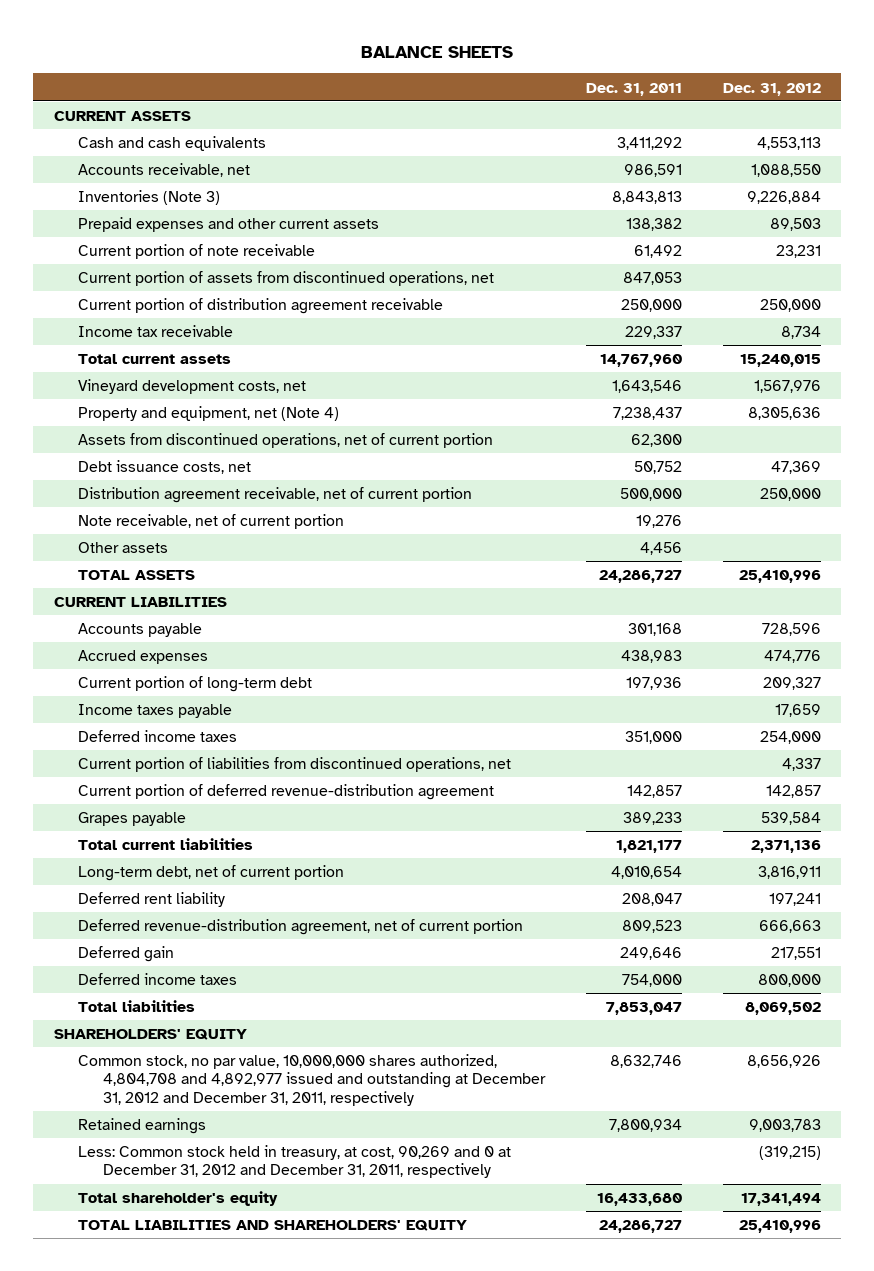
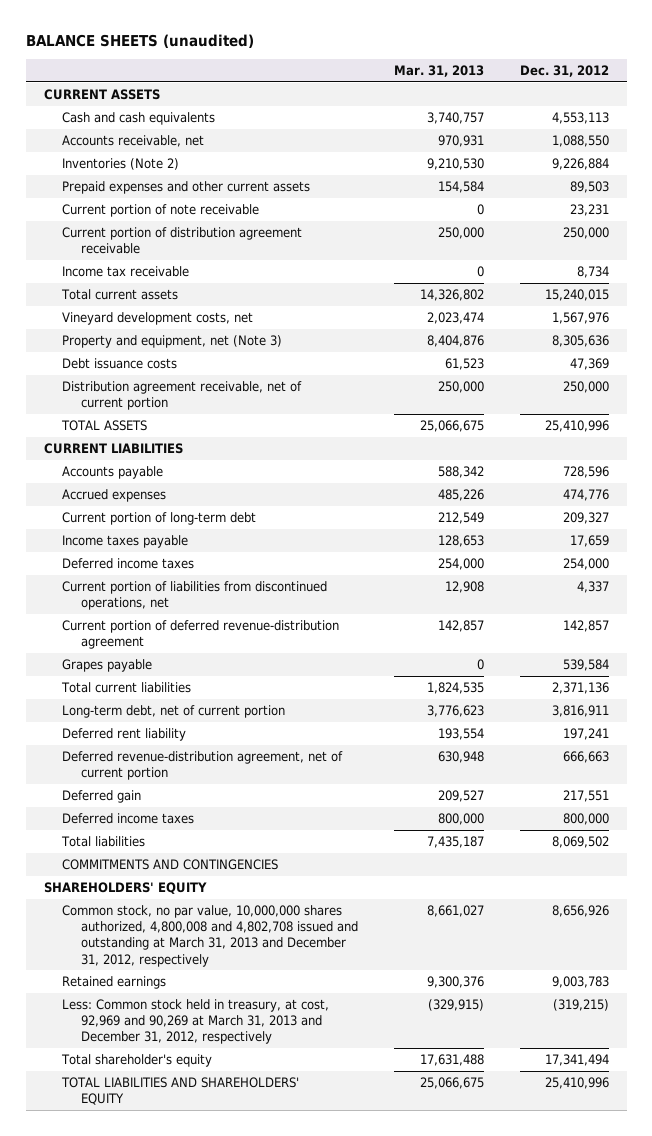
[361,45,514,58] BALANCE SHEETS -> [25,34,254,49] BALANCE SHEETS (unaudited)
[586,82,683,96] Dec. 31, 2011 -> none
none -> [393,65,484,78] Mar. 31, 2013
[78,190,221,206] Inventories (Note 3) -> [62,158,180,171] Inventories (Note 2)
[78,271,495,287] Current portion of assets from discontinued operations, net -> none
[78,433,494,449] Assets from discontinued operations, net of current portion -> none
[78,406,340,422] Property and equipment, net (Note 4) -> [62,335,283,349] Property and equipment, net (Note 3)
[78,460,252,475] Debt issuance costs, net -> [62,358,178,370] Debt issuance costs
[78,514,345,530] Note receivable, net of current portion -> none
[78,542,169,554] Other assets -> none
none -> [62,859,279,871] COMMITMENTS AND CONTINGENCIES
[78,1054,547,1106] Common stock, no par value, 10,000,000 shares authorized, 4,804,708 and 4,892,977 issued and outstanding at December 31, 2012 and December 31, 2011, respectively -> [62,905,359,967] Common stock, no par value, 10,000,000 shares authorized, 4,800,008 and 4,802,708 issued and outstanding at March 31, 2013 and December 31, 2012, respectively
[78,1145,512,1179] Less: Common stock held in treasury, at cost, 90,269 and 0 at December 31, 2012 and December 31, 2011, respectively -> [62,999,330,1045] Less: Common stock held in treasury, at cost, 92,969 and 90,269 at March 31, 2013 and December 31, 2012, respectively

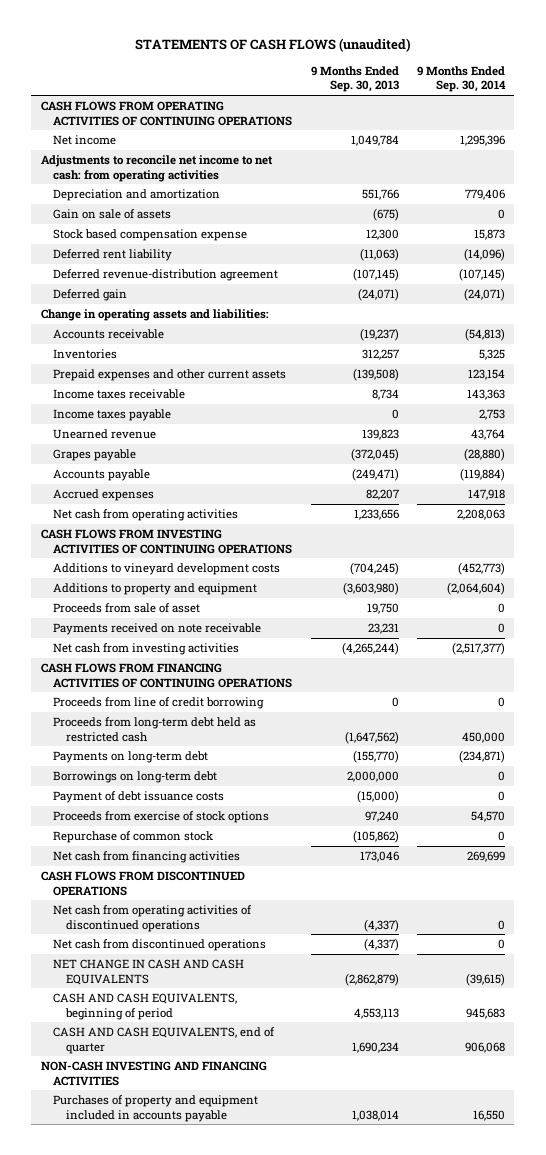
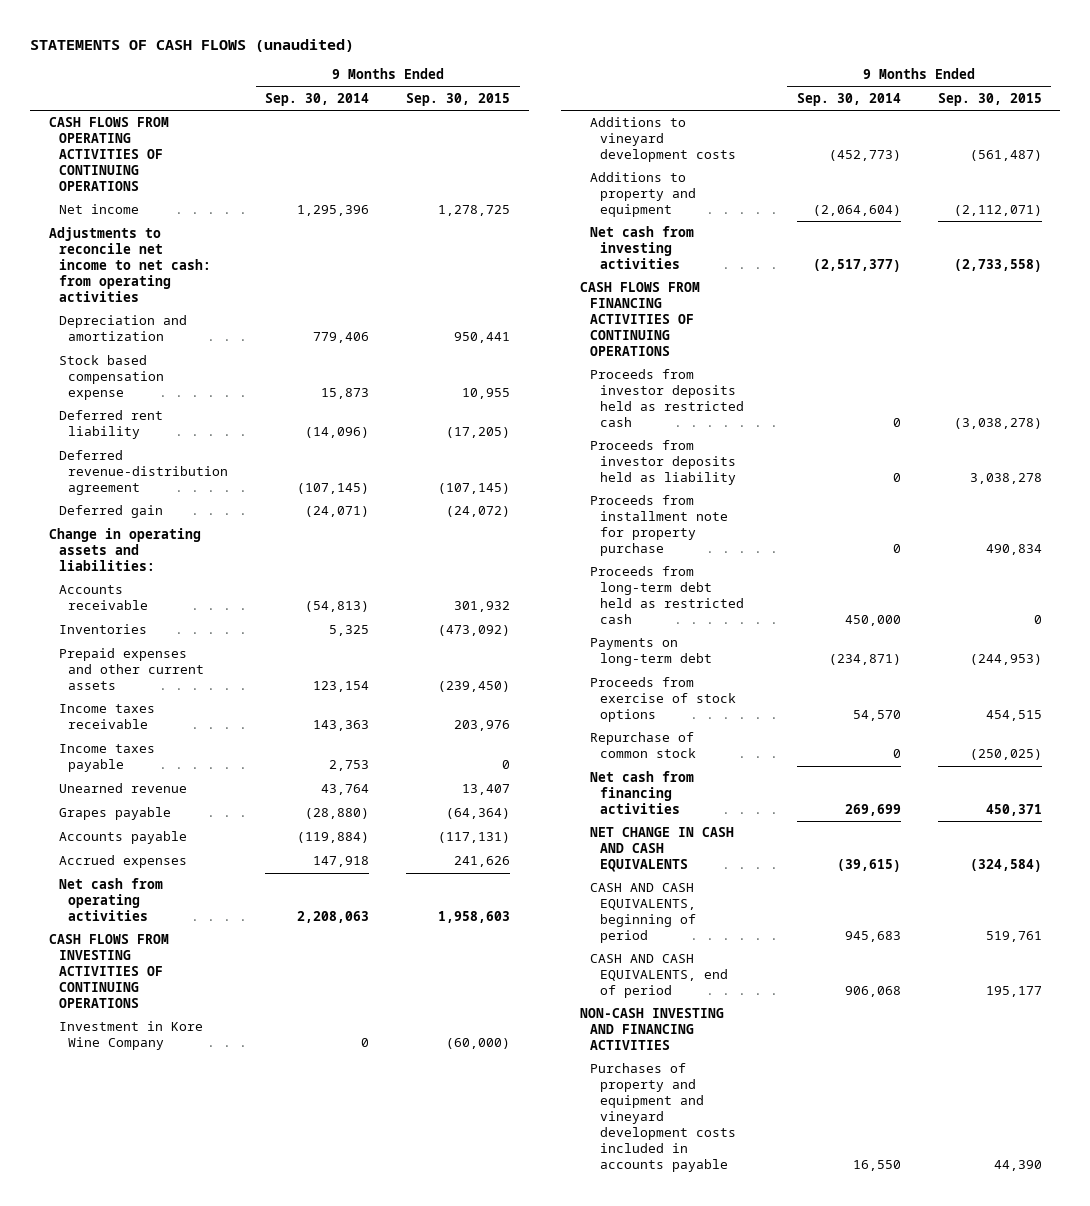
[310,65,399,93] 9 Months Ended Sep. 30, 2013 -> none
none -> [406,92,511,106] Sep. 30, 2015
[53,208,172,219] Gain on sale of assets -> none
none -> [58,1021,203,1051] Investment in Kore Wine Company
[53,602,201,613] Proceeds from sale of asset -> none
[53,622,262,635] Payments received on note receivable -> none
[53,696,265,709] Proceeds from line of credit borrowing -> none
none -> [589,369,744,428] Proceeds from investor deposits held as restricted cash
none -> [589,440,736,486] Proceeds from investor deposits held as liability
none -> [589,495,728,557] Proceeds from installment note for property purchase
[53,770,218,783] Borrowings on long-term debt -> none
[53,790,225,803] Payment of debt issuance costs -> none
[40,870,245,896] CASH FLOWS FROM DISCONTINUED OPERATIONS -> none
[53,904,253,932] Net cash from operating activities of discontinued operations -> none
[53,938,267,951] Net cash from discontinued operations -> none
[53,1026,276,1054] CASH AND CASH EQUIVALENTS, end of quarter -> [589,954,728,999] CASH AND CASH EQUIVALENTS, end of period
[53,1094,259,1122] Purchases of property and equipment included in accounts payable -> [589,1063,736,1172] Purchases of property and equipment and vineyard development costs included in accounts payable

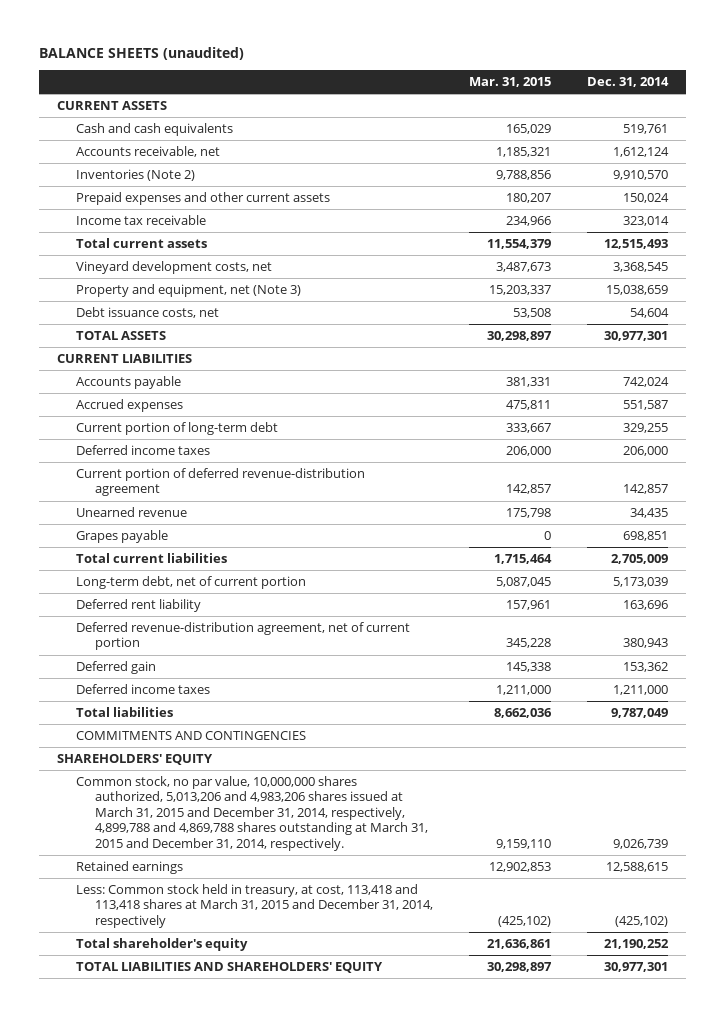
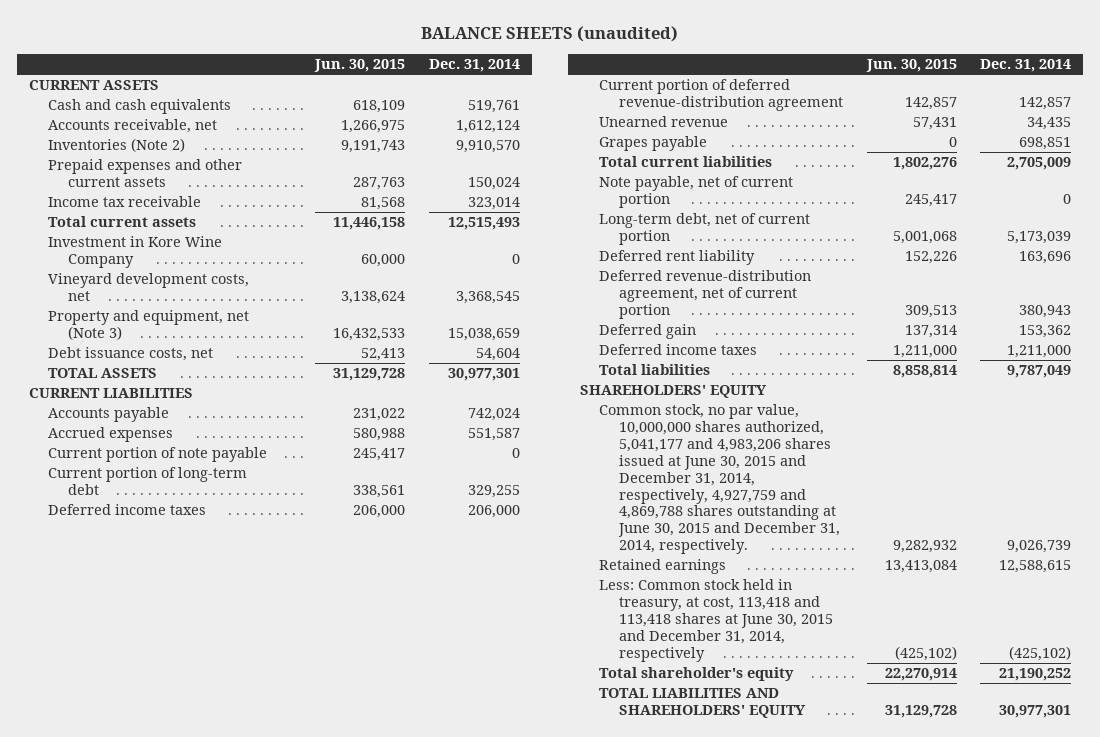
[468,77,551,88] Mar. 31, 2015 -> none
none -> [314,59,406,73] Jun. 30, 2015
none -> [48,236,223,269] Investment in Kore Wine Company
none -> [48,447,268,463] Current portion of note payable
none -> [599,176,794,209] Note payable, net of current portion
[75,731,306,741] COMMITMENTS AND CONTINGENCIES -> none
[75,776,428,851] Common stock, no par value, 10,000,000 shares authorized, 5,013,206 and 4,983,206 shares issued at March 31, 2015 and December 31, 2014, respectively, 4,899,788 and 4,869,788 shares outstanding at March 31, 2015 and December 31, 2014, respectively. -> [599,404,840,554] Common stock, no par value, 10,000,000 shares authorized, 5,041,177 and 4,983,206 shares issued at June 30, 2015 and December 31, 2014, respectively, 4,927,759 and 4,869,788 shares outstanding at June 30, 2015 and December 31, 2014, respectively.
[75,884,433,928] Less: Common stock held in treasury, at cost, 113,418 and 113,418 shares at March 31, 2015 and December 31, 2014, respectively -> [599,579,833,662] Less: Common stock held in treasury, at cost, 113,418 and 113,418 shares at June 30, 2015 and December 31, 2014, respectively

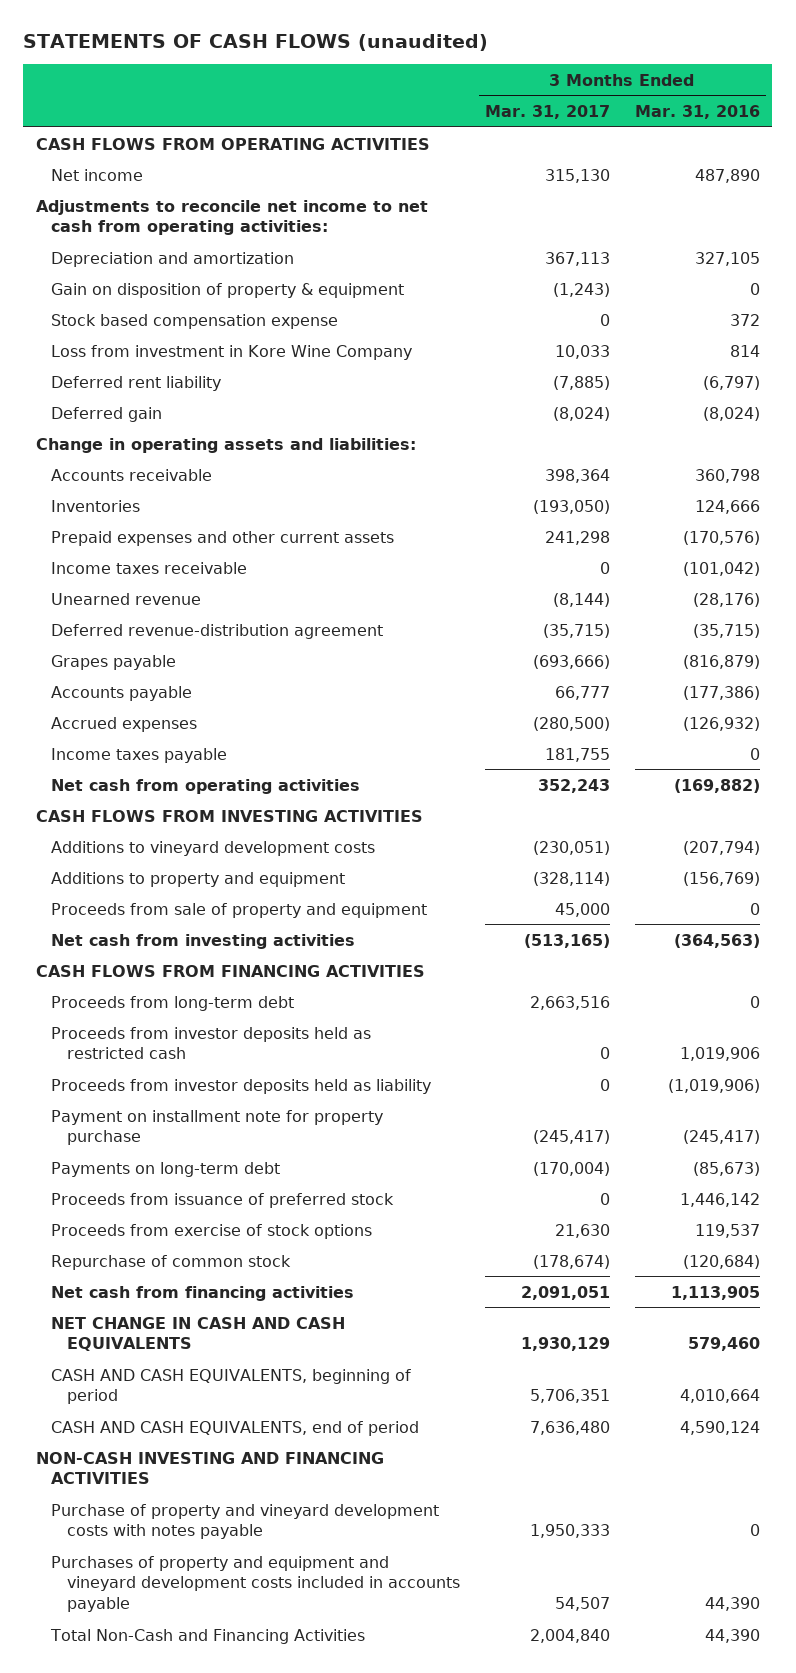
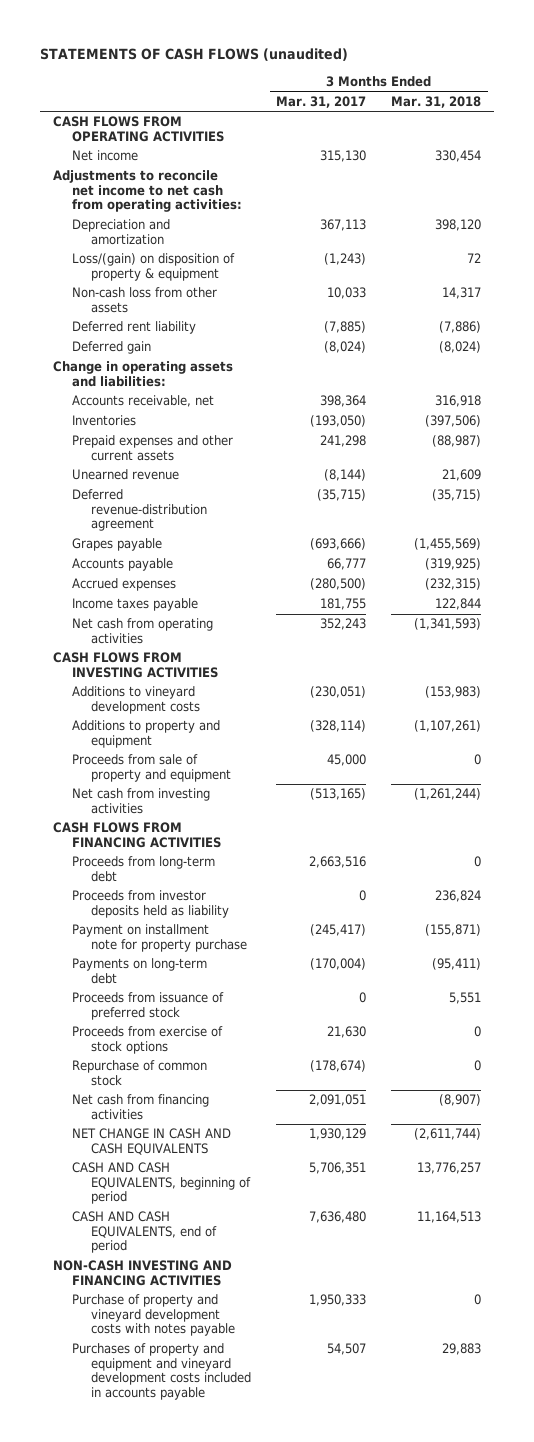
[634,105,760,120] Mar. 31, 2016 -> none
none -> [391,95,482,108] Mar. 31, 2018
[51,313,339,329] Stock based compensation expense -> none
[51,282,405,298] Gain on disposition of property & equipment -> [71,253,235,281] Loss/(gain) on disposition of property & equipment
[51,344,413,360] Loss from investment in Kore Wine Company -> [71,287,217,313] Non-cash loss from other assets
[51,468,213,481] Accounts receivable -> [71,395,214,408] Accounts receivable, net
[51,561,248,574] Income taxes receivable -> none
[51,1026,372,1060] Proceeds from investor deposits held as restricted cash -> none
[50,1628,366,1644] Total Non-Cash and Financing Activities -> none

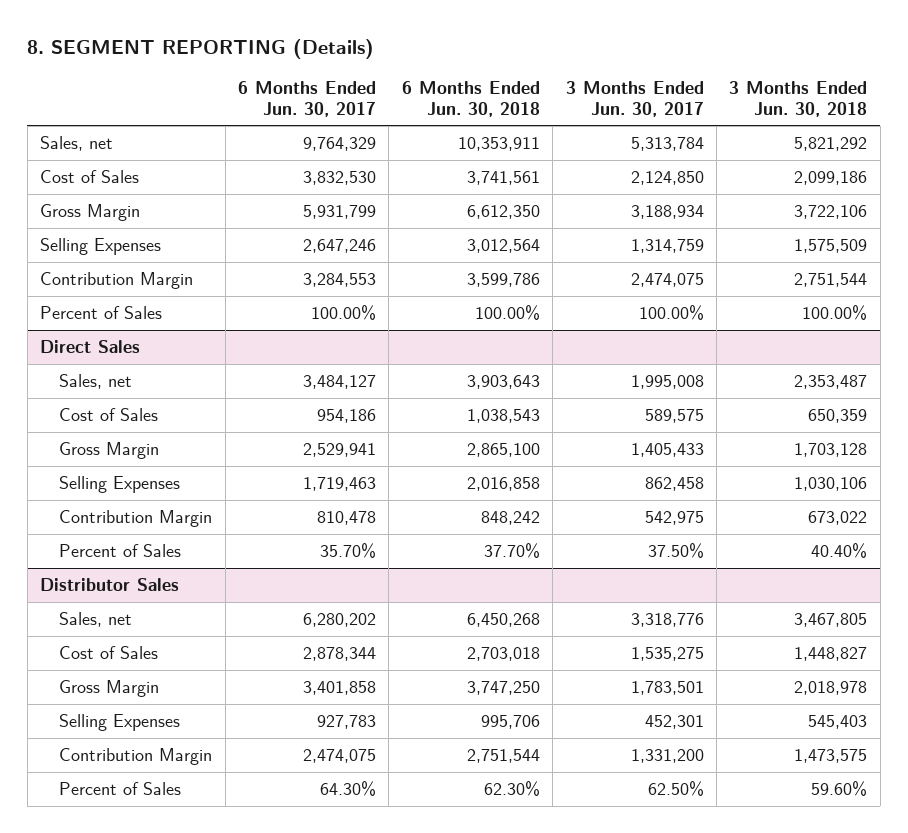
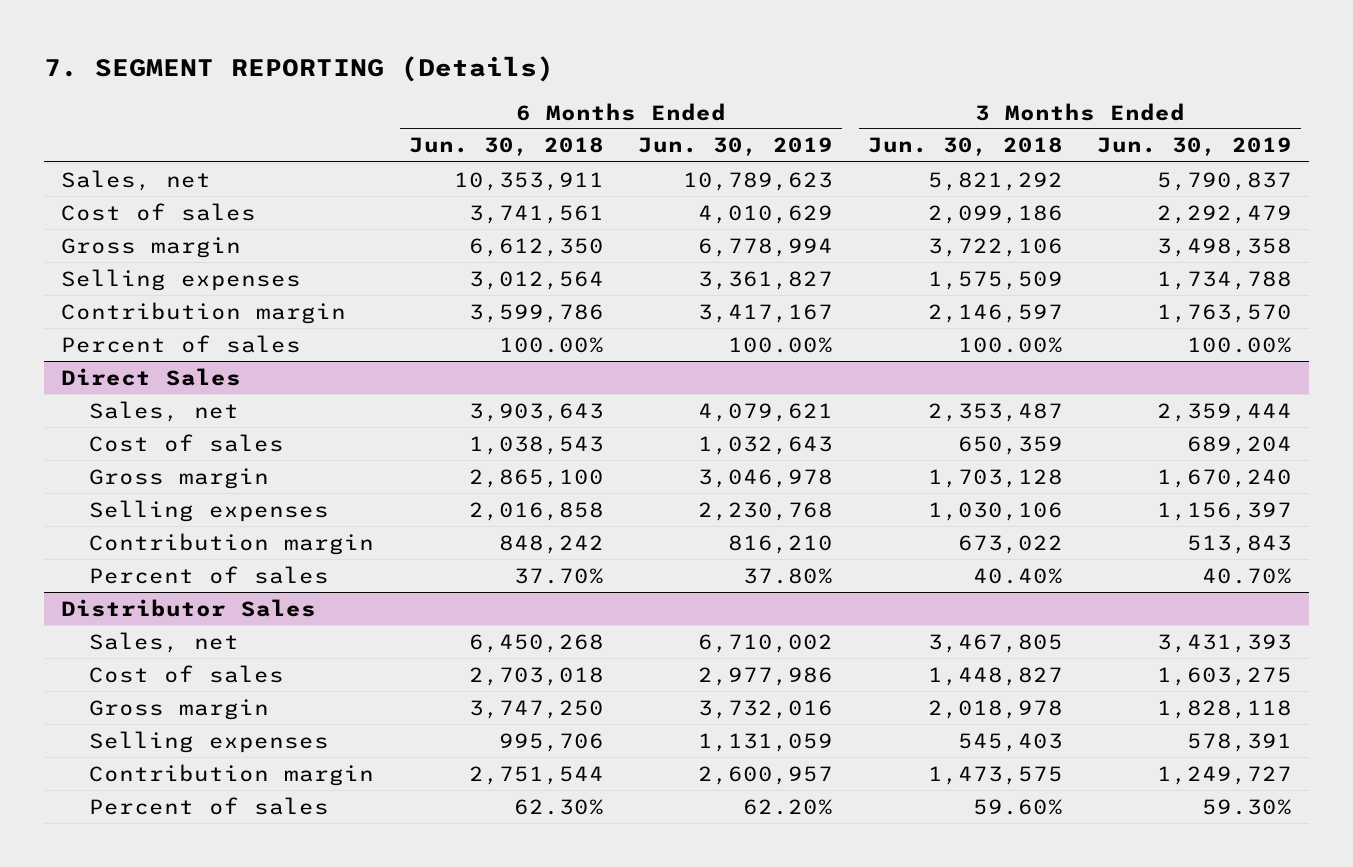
[27,39,375,60] 8. SEGMENT REPORTING (Details) -> [43,55,554,82] 7. SEGMENT REPORTING (Details)
[238,81,377,117] 6 Months Ended Jun. 30, 2017 -> none
[565,81,704,117] 3 Months Ended Jun. 30, 2017 -> none
none -> [638,137,834,157] Jun. 30, 2019
none -> [1097,137,1293,157] Jun. 30, 2019
[40,169,140,183] Cost of Sales -> [60,202,256,221] Cost of sales
[40,203,141,221] Gross Margin -> [60,236,241,258] Gross margin
[40,237,162,255] Selling Expenses -> [60,268,301,291] Selling expenses
[40,271,194,289] Contribution Margin -> [60,301,346,324] Contribution margin
[794,272,868,287] 2,751,544 -> [927,303,1063,323] 2,146,597
[40,305,163,319] Percent of Sales -> [60,334,301,353] Percent of sales
[59,407,159,421] Cost of Sales -> [89,433,285,452] Cost of sales
[59,441,160,459] Gross Margin -> [89,467,270,489] Gross margin
[59,475,181,493] Selling Expenses -> [89,499,330,522] Selling expenses
[59,509,213,527] Contribution Margin -> [89,532,375,555] Contribution margin
[59,543,182,557] Percent of Sales -> [89,565,330,584] Percent of sales
[59,645,159,659] Cost of Sales -> [89,664,285,683] Cost of sales
[59,679,160,697] Gross Margin -> [89,698,270,720] Gross margin
[59,713,181,731] Selling Expenses -> [89,730,330,753] Selling expenses
[59,747,213,765] Contribution Margin -> [89,763,375,786] Contribution margin
[59,781,182,795] Percent of Sales -> [89,796,330,815] Percent of sales

